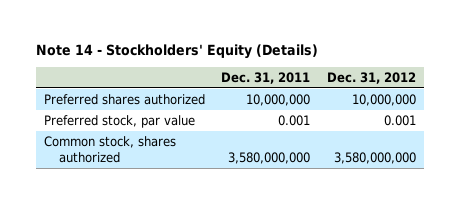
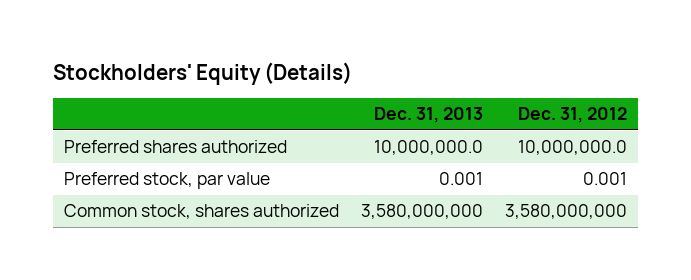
[35,43,318,59] Note 14 - Stockholders' Equity (Details) -> [52,62,352,86] Stockholders' Equity (Details)
[221,72,311,85] Dec. 31, 2011 -> none
none -> [374,107,484,124] Dec. 31, 2013
[351,93,416,106] 10,000,000 -> [518,140,628,156] 10,000,000.0

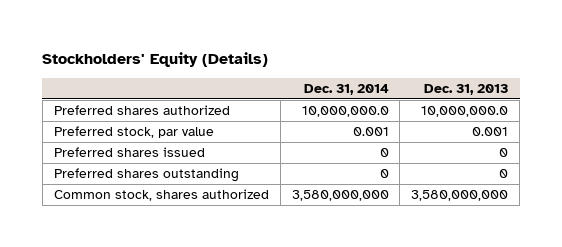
[518,107,628,124] Dec. 31, 2012 -> none
none -> [303,84,389,96] Dec. 31, 2014
none -> [53,147,205,158] Preferred shares issued
none -> [53,168,239,183] Preferred shares outstanding

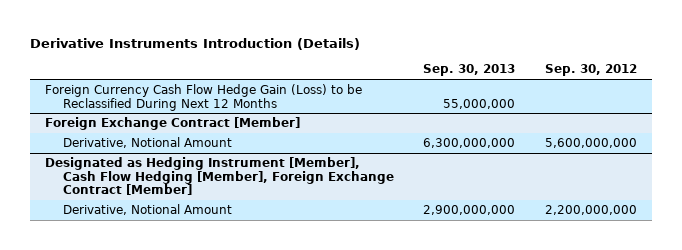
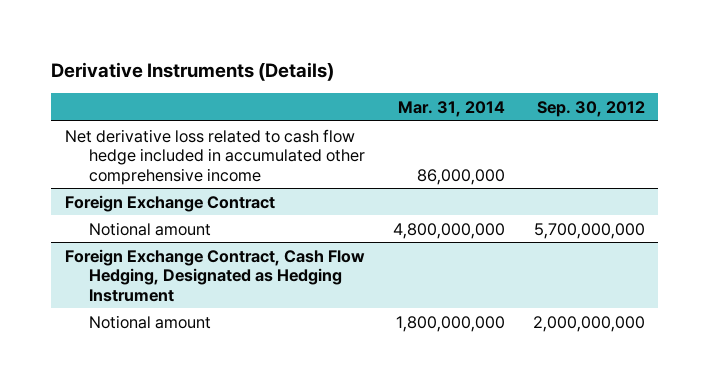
[30,37,361,50] Derivative Instruments Introduction (Details) -> [50,61,334,81] Derivative Instruments (Details)
[423,64,516,77] Sep. 30, 2013 -> none
none -> [397,100,505,117] Mar. 31, 2014
[45,83,363,111] Foreign Currency Cash Flow Hedge Gain (Loss) to be Reclassified During Next 12 Months -> [64,128,365,185] Net derivative loss related to cash flow hedge included in accumulated other comprehensive income
[45,116,301,130] Foreign Exchange Contract [Member] -> [64,194,275,212] Foreign Exchange Contract
[62,136,232,148] Derivative, Notional Amount -> [88,221,211,236] Notional amount
[544,137,637,148] 5,600,000,000 -> [533,222,645,239] 5,700,000,000
[45,156,394,196] Designated as Hedging Instrument [Member], Cash Flow Hedging [Member], Foreign Exchange Contract [Member] -> [64,248,365,302] Foreign Exchange Contract, Cash Flow Hedging, Designated as Hedging Instrument
[62,203,232,215] Derivative, Notional Amount -> [88,314,211,329] Notional amount
[544,204,637,215] 2,200,000,000 -> [532,315,645,332] 2,000,000,000

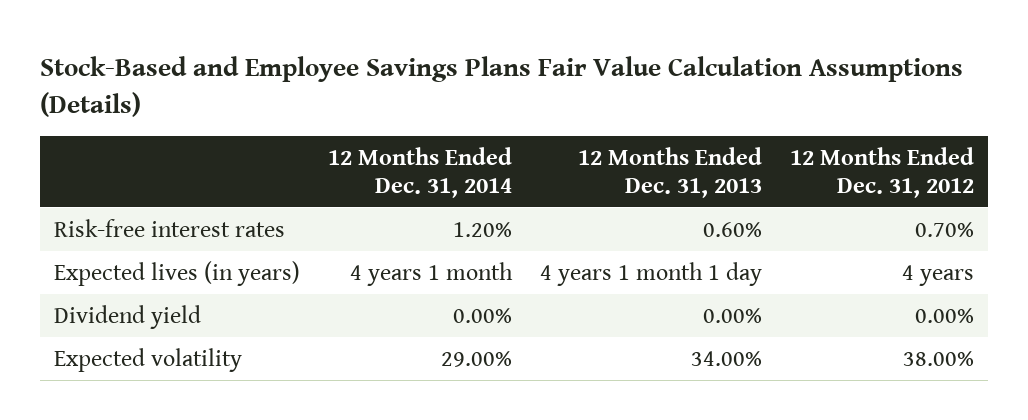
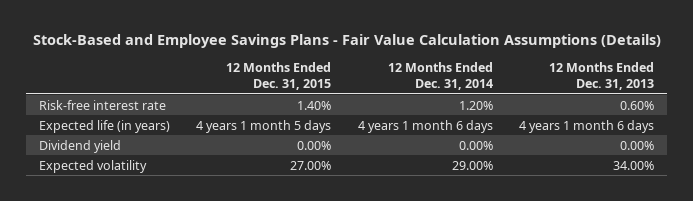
[39,56,963,117] Stock-Based and Employee Savings Plans Fair Value Calculation Assumptions (Details) -> [32,34,661,49] Stock-Based and Employee Savings Plans - Fair Value Calculation Assumptions (Details)
[789,146,974,198] 12 Months Ended Dec. 31, 2012 -> none
none -> [226,62,332,91] 12 Months Ended Dec. 31, 2015
[53,218,285,237] Risk-free interest rates -> [38,99,166,110] Risk-free interest rate
[53,260,300,286] Expected lives (in years) -> [38,119,170,133] Expected life (in years)
[349,261,513,286] 4 years 1 month -> [357,119,493,133] 4 years 1 month 6 days
[539,261,762,286] 4 years 1 month 1 day -> [519,119,655,133] 4 years 1 month 6 days

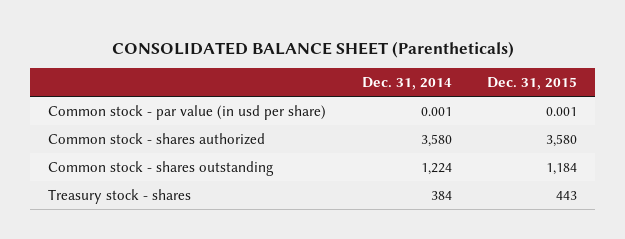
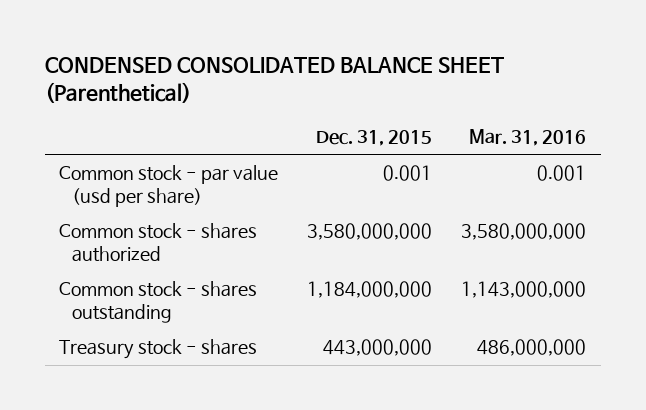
[111,40,514,58] CONSOLIDATED BALANCE SHEET (Parentheticals) -> [44,57,504,104] CONDENSED CONSOLIDATED BALANCE SHEET (Parenthetical)
[361,77,452,91] Dec. 31, 2014 -> none
none -> [469,128,587,146] Mar. 31, 2016
[48,104,327,120] Common stock - par value (in usd per share) -> [59,165,279,207] Common stock - par value (usd per share)
[545,133,577,147] 3,580 -> [307,223,433,241] 3,580,000,000
[545,162,577,175] 1,184 -> [307,281,433,299] 1,184,000,000
[555,190,577,200] 443 -> [323,339,433,357] 443,000,000

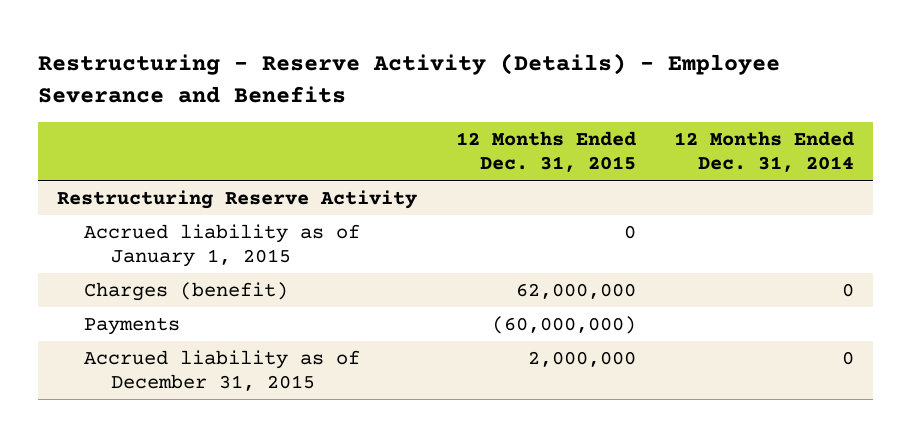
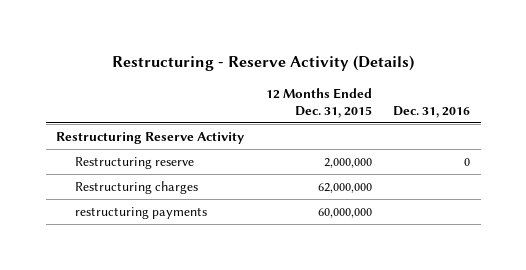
[38,53,781,103] Restructuring - Reserve Activity (Details) - Employee Severance and Benefits -> [112,55,415,72] Restructuring - Reserve Activity (Details)
[673,130,854,173] 12 Months Ended Dec. 31, 2014 -> none
none -> [392,105,470,118] Dec. 31, 2016
[84,223,361,267] Accrued liability as of January 1, 2015 -> none
[84,349,361,391] Accrued liability as of December 31, 2015 -> none
none -> [75,156,195,169] Restructuring reserve
[84,281,289,301] Charges (benefit) -> [75,180,199,194] Restructuring charges
[84,316,181,335] Payments -> [75,206,208,219] restructuring payments
[491,315,636,334] (60,000,000) -> [317,207,372,218] 60,000,000

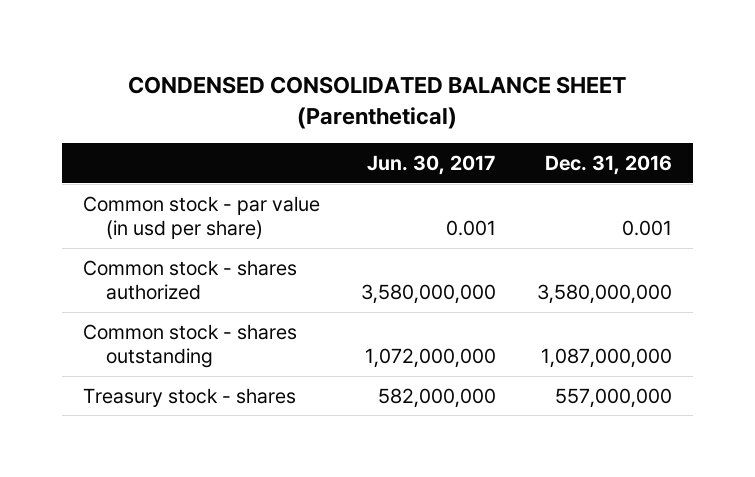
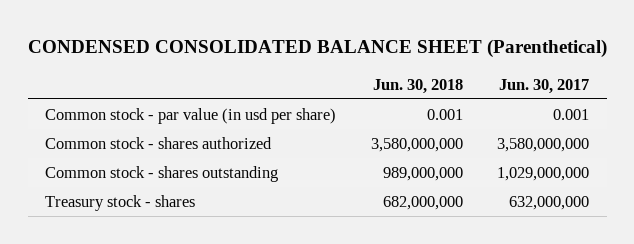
[545,154,673,175] Dec. 31, 2016 -> none
none -> [372,78,463,94] Jun. 30, 2018
[364,348,496,369] 1,072,000,000 -> [497,166,590,181] 1,029,000,000
[377,387,496,408] 582,000,000 -> [509,195,590,210] 632,000,000

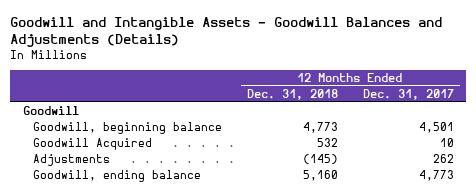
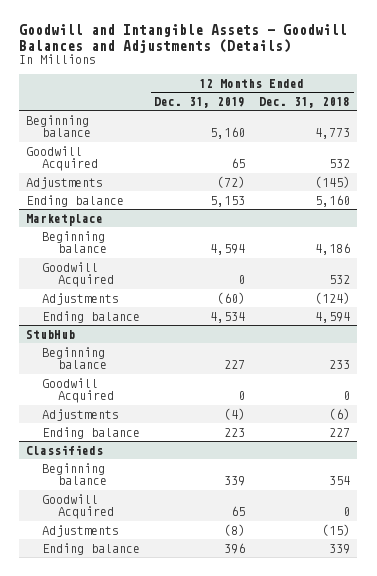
[362,89,454,101] Dec. 31, 2017 -> none
none -> [154,96,246,108] Dec. 31, 2019
[22,106,79,116] Goodwill -> none
[33,122,223,135] Goodwill, beginning balance -> [26,114,92,138] Beginning balance
[33,170,202,183] Goodwill, ending balance -> [26,194,125,207] Ending balance
none -> [26,213,104,226] Marketplace
none -> [42,230,108,254] Beginning balance
none -> [42,261,115,288] Goodwill Acquired
none -> [42,292,120,305] Adjustments
none -> [42,310,141,323] Ending balance
none -> [26,329,76,339] StubHub
none -> [42,346,108,370] Beginning balance
none -> [42,377,115,404] Goodwill Acquired
none -> [42,408,120,421] Adjustments
none -> [42,426,141,439] Ending balance
none -> [26,444,104,455] Classifieds
none -> [42,462,108,486] Beginning balance
none -> [42,493,115,520] Goodwill Acquired
none -> [42,524,120,537] Adjustments
none -> [42,542,141,555] Ending balance

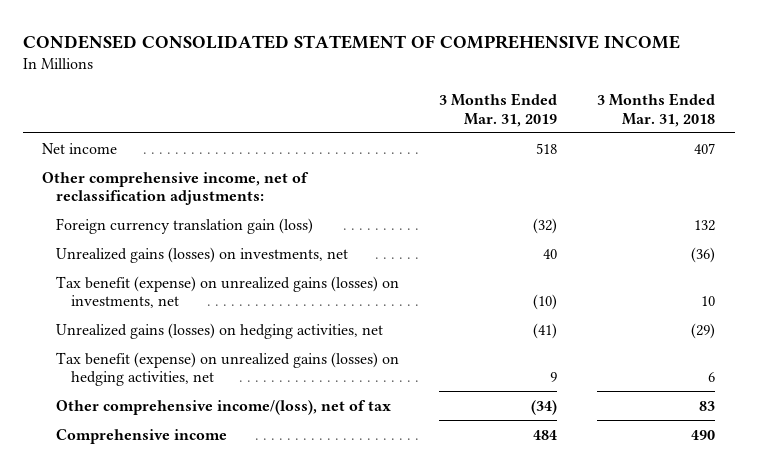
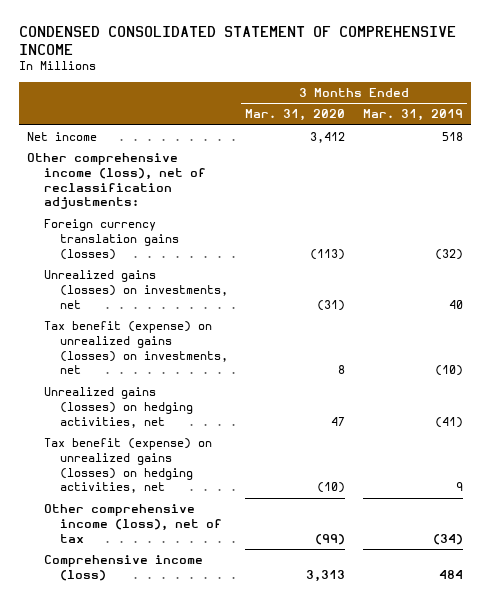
[596,93,715,127] 3 Months Ended Mar. 31, 2018 -> none
none -> [245,109,346,122] Mar. 31, 2020
[42,171,310,206] Other comprehensive income, net of reclassification adjustments: -> [27,153,206,210] Other comprehensive income (loss), net of reclassification adjustments:
[56,217,314,234] Foreign currency translation gain (loss) -> [43,219,180,260] Foreign currency translation gains (losses)
[56,399,392,415] Other comprehensive income/(loss), net of tax -> [43,504,223,543] Other comprehensive income (loss), net of tax
[56,428,228,444] Comprehensive income -> [43,555,203,581] Comprehensive income (loss)

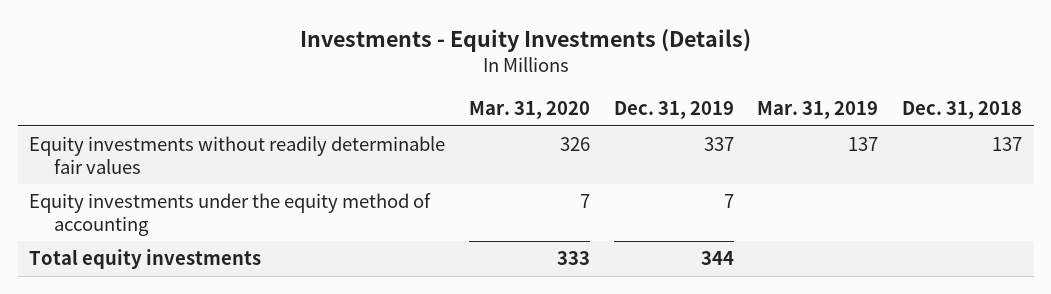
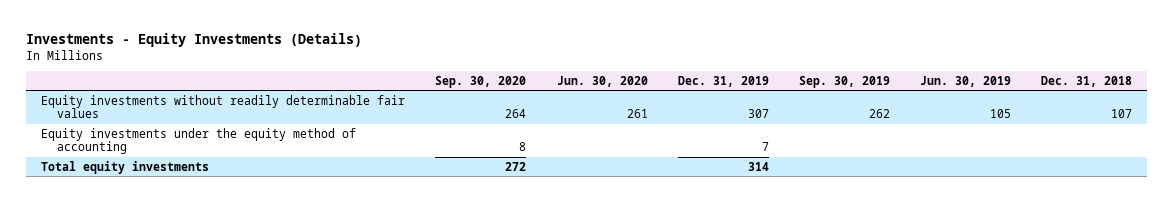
[469,100,591,119] Mar. 31, 2020 -> none
[757,100,879,119] Mar. 31, 2019 -> none
none -> [435,76,527,89] Sep. 30, 2020
none -> [556,76,648,88] Jun. 30, 2020
none -> [798,76,890,89] Sep. 30, 2019
none -> [919,76,1011,88] Jun. 30, 2019
[703,137,734,152] 337 -> [747,109,769,119] 307
[991,137,1022,152] 137 -> [1111,109,1133,119] 107
[700,251,734,266] 344 -> [747,161,769,171] 314

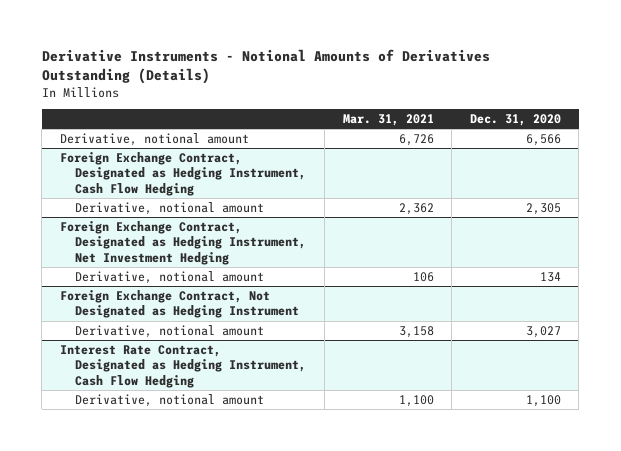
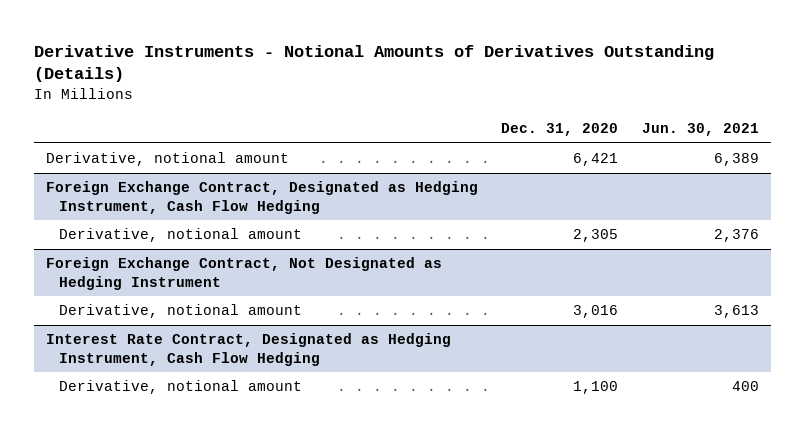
[342,113,434,126] Mar. 31, 2021 -> none
none -> [641,122,759,136] Jun. 30, 2021
[525,133,561,146] 6,566 -> [573,153,619,167] 6,421
[59,220,307,265] Foreign Exchange Contract, Designated as Hedging Instrument, Net Investment Hedging -> none
[75,270,265,284] Derivative, notional amount -> none
[525,325,561,338] 3,027 -> [573,305,619,319] 3,016

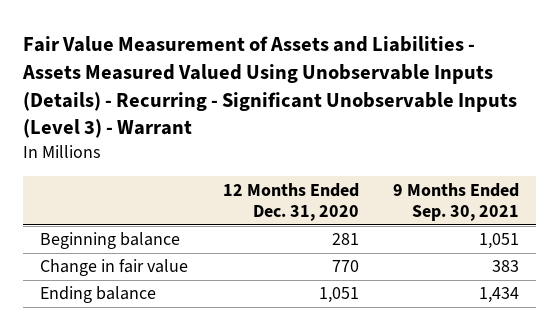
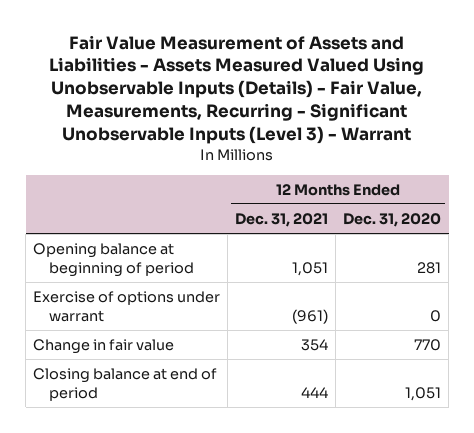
[22,36,518,139] Fair Value Measurement of Assets and Liabilities - Assets Measured Valued Using Unobservable Inputs (Details) - Recurring - Significant Unobservable Inputs (Level 3) - Warrant -> [49,34,425,144] Fair Value Measurement of Assets and Liabilities - Assets Measured Valued Using Unobservable Inputs (Details) - Fair Value, Measurements, Recurring - Significant Unobservable Inputs (Level 3) - Warrant
[392,182,519,222] 9 Months Ended Sep. 30, 2021 -> none
none -> [235,212,329,227] Dec. 31, 2021
[40,232,181,250] Beginning balance -> [33,243,194,278] Opening balance at beginning of period
none -> [33,291,221,323] Exercise of options under warrant
[40,286,157,304] Ending balance -> [33,368,218,402] Closing balance at end of period

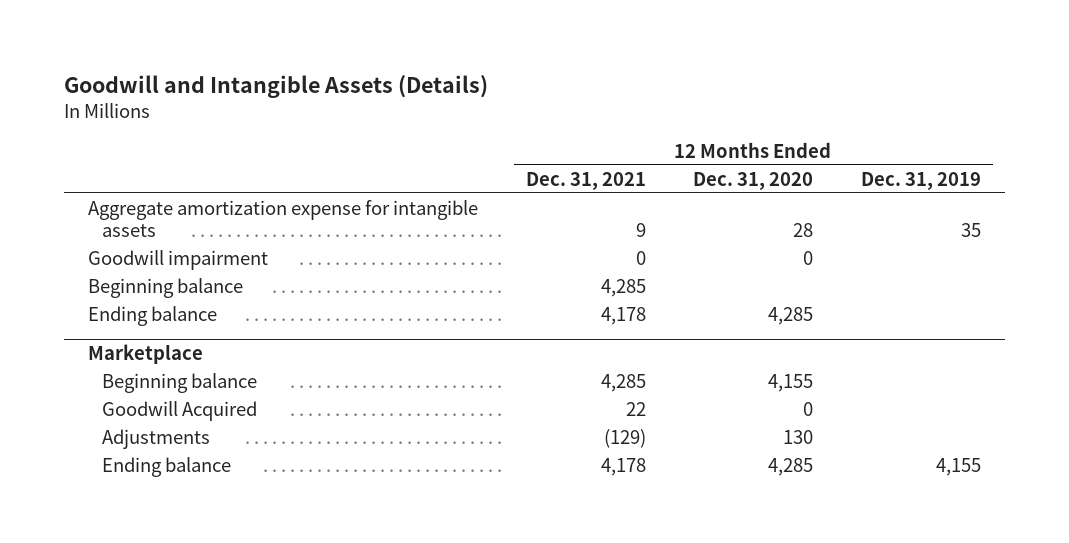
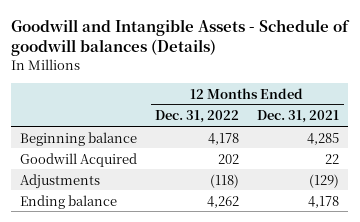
[64,75,489,99] Goodwill and Intangible Assets (Details) -> [11,18,351,57] Goodwill and Intangible Assets - Schedule of goodwill balances (Details)
[693,171,814,190] Dec. 31, 2020 -> none
[860,171,981,190] Dec. 31, 2019 -> none
none -> [155,110,240,124] Dec. 31, 2022
[87,199,478,237] Aggregate amortization expense for intangible assets -> none
[87,249,268,270] Goodwill impairment -> none
[87,305,217,326] Ending balance -> none
[87,343,203,364] Marketplace -> none
[102,372,258,393] Beginning balance -> none

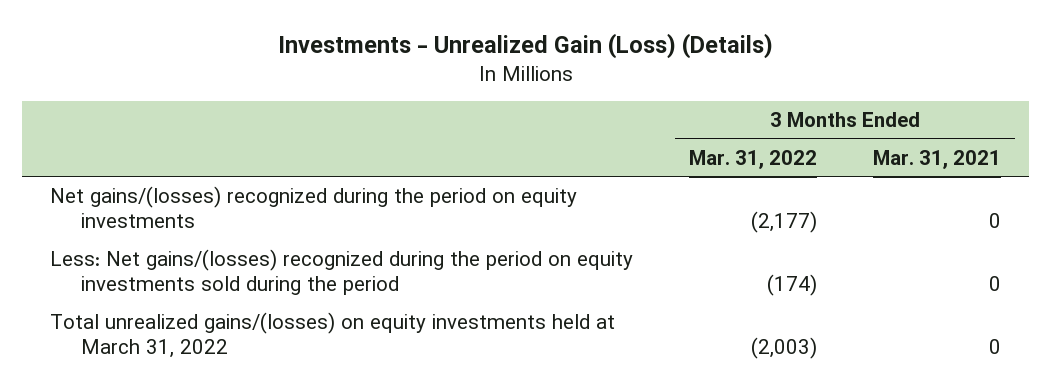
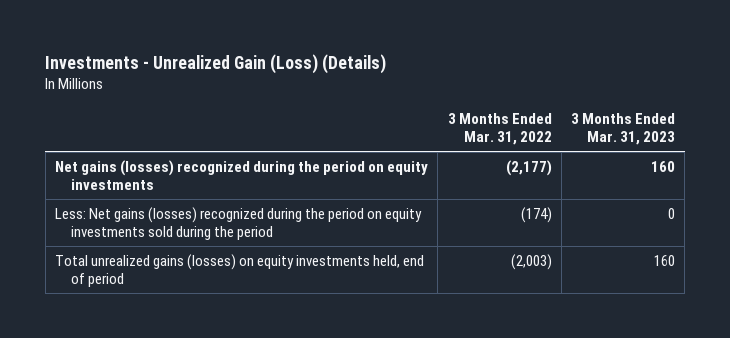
[873,149,1002,169] Mar. 31, 2021 -> none
none -> [571,112,676,146] 3 Months Ended Mar. 31, 2023
[50,186,578,229] Net gains/(losses) recognized during the period on equity investments -> [55,159,429,190] Net gains (losses) recognized during the period on equity investments
[50,249,634,296] Less: Net gains/(losses) recognized during the period on equity investments sold during the period -> [55,206,423,240] Less: Net gains (losses) recognized during the period on equity investments sold during the period
[50,312,616,359] Total unrealized gains/(losses) on equity investments held at March 31, 2022 -> [55,253,425,287] Total unrealized gains (losses) on equity investments held, end of period

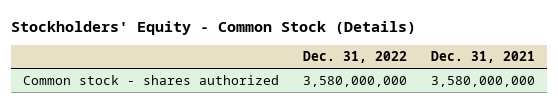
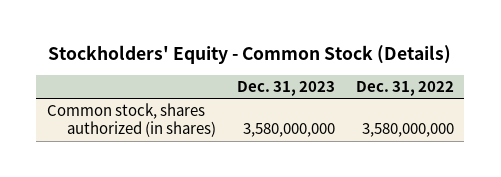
[430,51,535,64] Dec. 31, 2021 -> none
none -> [236,81,335,97] Dec. 31, 2023
[23,75,280,86] Common stock - shares authorized -> [46,103,216,138] Common stock, shares authorized (in shares)

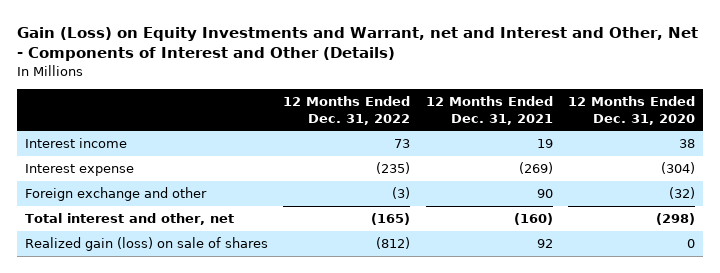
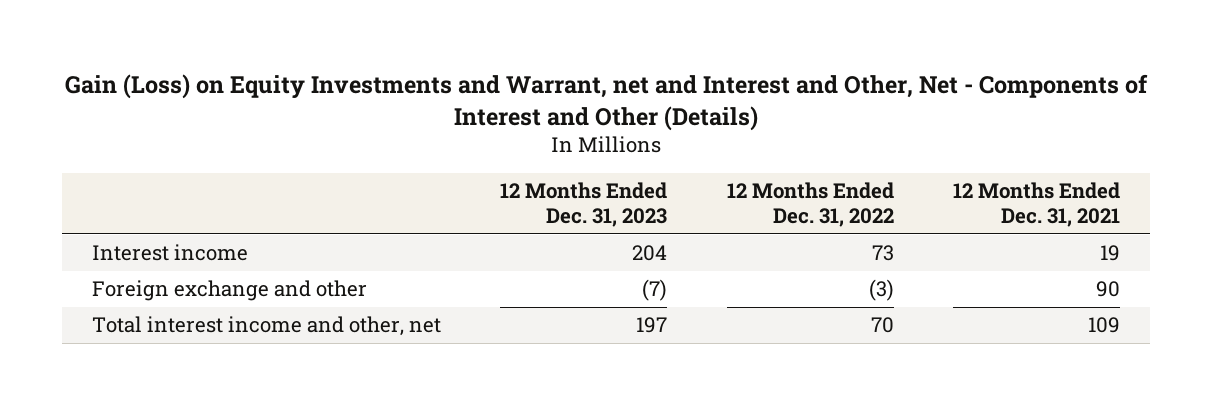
[568,96,696,125] 12 Months Ended Dec. 31, 2020 -> none
none -> [500,181,668,228] 12 Months Ended Dec. 31, 2023
[24,164,134,177] Interest expense -> none
[24,237,268,252] Realized gain (loss) on sale of shares -> none
[24,213,234,226] Total interest and other, net -> [91,316,441,337] Total interest income and other, net
[371,213,411,226] (165) -> [870,317,894,334] 70
[513,213,553,226] (160) -> [1088,317,1121,334] 109

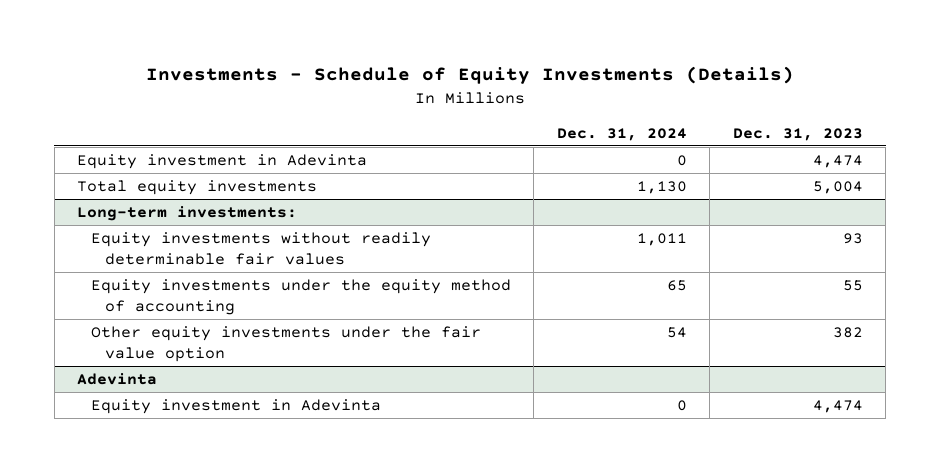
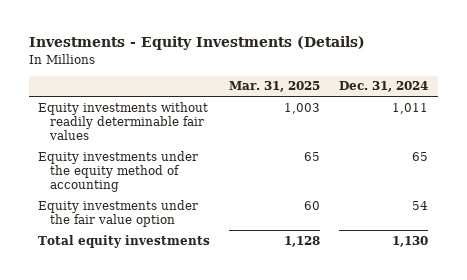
[146,66,795,85] Investments - Schedule of Equity Investments (Details) -> [28,36,365,51] Investments - Equity Investments (Details)
[732,127,863,141] Dec. 31, 2023 -> none
none -> [229,81,321,93] Mar. 31, 2025
[77,153,368,169] Equity investment in Adevinta -> none
[77,205,298,221] Long-term investments: -> none
[77,372,158,385] Adevinta -> none
[90,398,381,414] Equity investment in Adevinta -> none
[90,325,481,362] Other equity investments under the fair value option -> [38,199,199,227] Equity investments under the fair value option
[77,179,318,195] Total equity investments -> [38,234,211,248] Total equity investments

